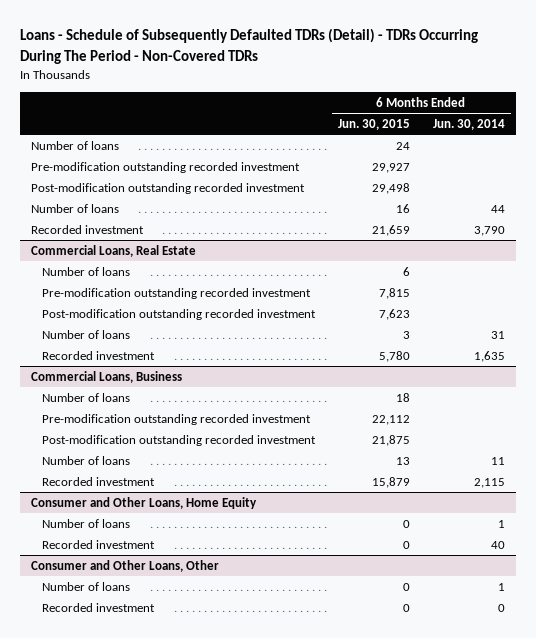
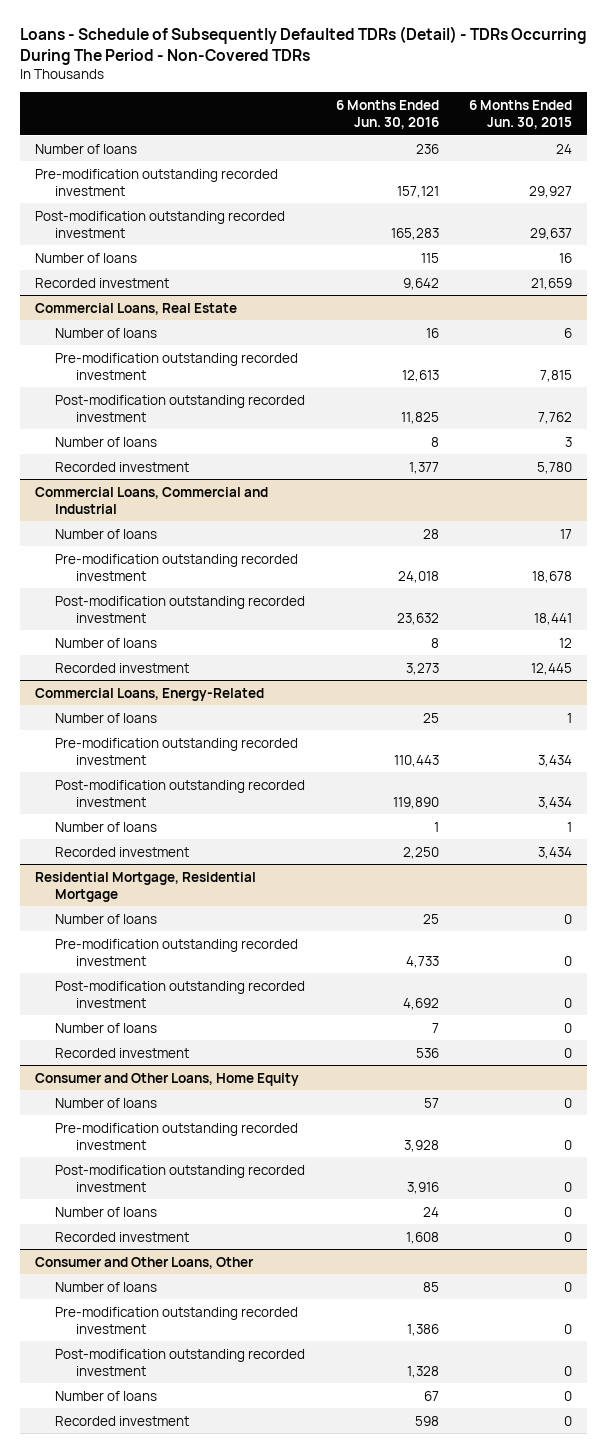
[432,119,505,131] Jun. 30, 2014 -> none
none -> [335,100,439,130] 6 Months Ended Jun. 30, 2016
[372,182,411,194] 29,498 -> [529,227,572,240] 29,637
[379,308,411,320] 7,623 -> [537,411,572,424] 7,762
[31,370,183,383] Commercial Loans, Business -> none
none -> [34,486,268,514] Commercial Loans, Commercial and Industrial
[396,392,411,402] 18 -> [559,528,572,539] 17
[372,414,411,425] 22,112 -> [531,570,572,583] 18,678
[372,434,411,446] 21,875 -> [533,612,572,625] 18,441
[396,456,411,465] 13 -> [558,637,572,648] 12
[372,476,411,488] 15,879 -> [530,662,572,675] 12,445
none -> [34,687,264,701] Commercial Loans, Energy-Related
none -> [55,712,158,723] Number of loans
none -> [55,737,299,765] Pre-modification outstanding recorded investment
none -> [55,779,306,807] Post-modification outstanding recorded investment
none -> [55,821,158,832] Number of loans
none -> [55,846,190,857] Recorded investment
none -> [34,871,256,902] Residential Mortgage, Residential Mortgage
none -> [55,913,158,924] Number of loans
none -> [55,938,299,966] Pre-modification outstanding recorded investment
none -> [55,980,306,1008] Post-modification outstanding recorded investment
none -> [55,1022,158,1033] Number of loans
none -> [55,1047,190,1058] Recorded investment
none -> [55,1122,299,1150] Pre-modification outstanding recorded investment
none -> [55,1164,306,1192] Post-modification outstanding recorded investment
none -> [55,1206,158,1217] Number of loans
none -> [55,1306,299,1334] Pre-modification outstanding recorded investment
none -> [55,1348,306,1376] Post-modification outstanding recorded investment
none -> [55,1390,158,1401] Number of loans

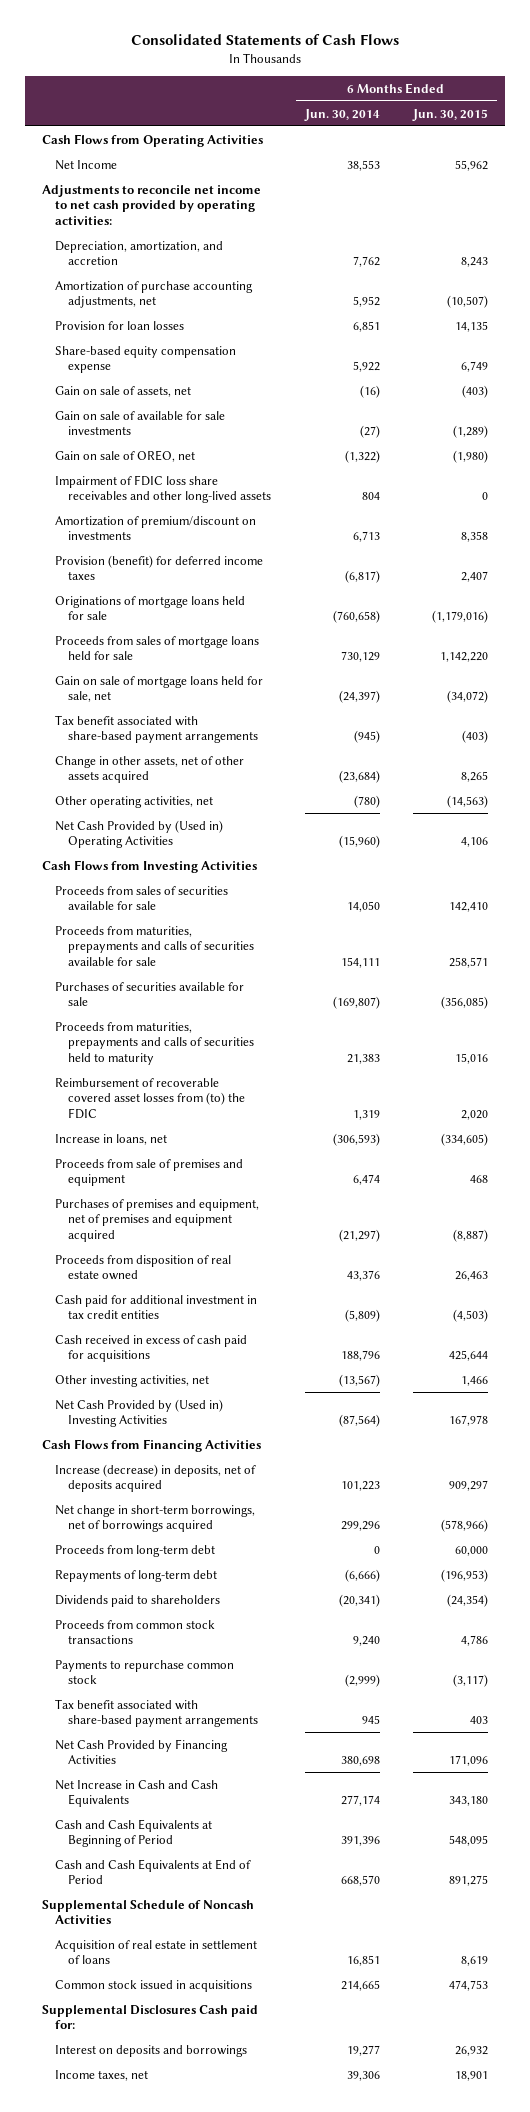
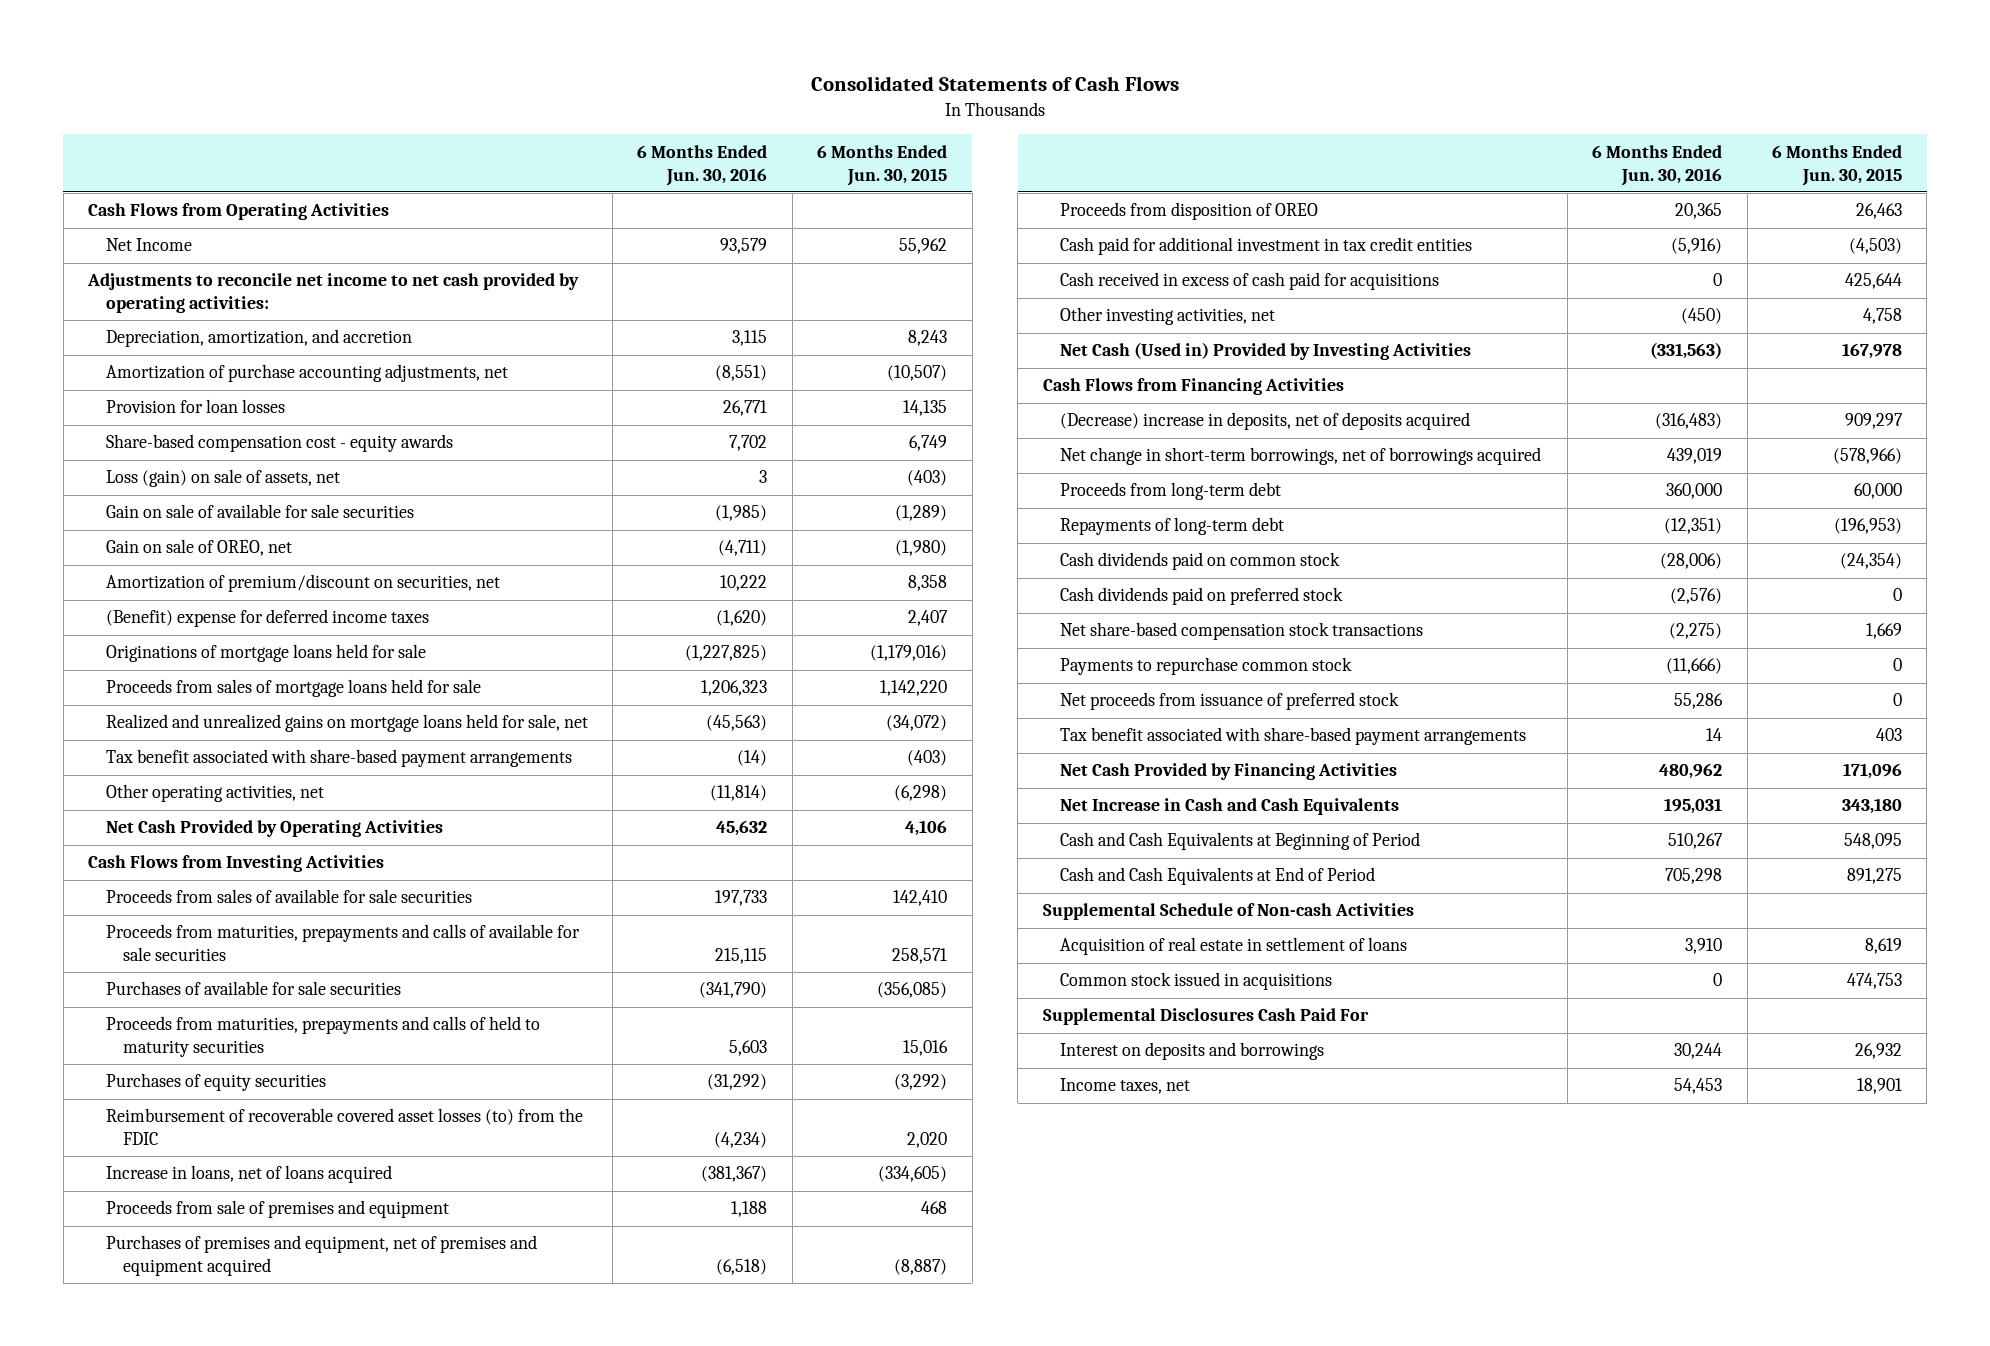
[303,108,380,121] Jun. 30, 2014 -> none
none -> [637,144,768,186] 6 Months Ended Jun. 30, 2016
[54,345,236,374] Share-based equity compensation expense -> [105,434,453,453] Share-based compensation cost - equity awards
[54,385,191,397] Gain on sale of assets, net -> [105,469,340,488] Loss (gain) on sale of assets, net
[54,410,225,436] Gain on sale of available for sale investments -> [105,504,414,519] Gain on sale of available for sale securities
[54,474,272,504] Impairment of FDIC loss share receivables and other long-lived assets -> none
[54,515,256,541] Amortization of premium/discount on investments -> [105,574,500,593] Amortization of premium/discount on securities, net
[54,554,263,581] Provision (benefit) for deferred income taxes -> [105,609,429,628] (Benefit) expense for deferred income taxes
[54,675,263,703] Gain on sale of mortgage loans held for sale, net -> [105,714,588,733] Realized and unrealized gains on mortgage loans held for sale, net
[54,755,244,784] Change in other assets, net of other assets acquired -> none
[447,794,489,808] (14,563) -> [894,785,948,802] (6,298)
[54,819,223,849] Net Cash Provided by (Used in) Operating Activities -> [105,820,443,838] Net Cash Provided by Operating Activities
[54,885,228,911] Proceeds from sales of securities available for sale -> [105,889,472,904] Proceeds from sales of available for sale securities
[54,925,255,966] Proceeds from maturities, prepayments and calls of securities available for sale -> [105,924,580,962] Proceeds from maturities, prepayments and calls of available for sale securities
[54,981,244,1007] Purchases of securities available for sale -> [105,981,401,996] Purchases of available for sale securities
[54,1021,255,1065] Proceeds from maturities, prepayments and calls of securities held to maturity -> [105,1016,540,1058] Proceeds from maturities, prepayments and calls of held to maturity securities
none -> [105,1073,326,1092] Purchases of equity securities
[54,1077,246,1119] Reimbursement of recoverable covered asset losses from (to) the FDIC -> [105,1108,583,1146] Reimbursement of recoverable covered asset losses (to) from the FDIC
[54,1133,167,1145] Increase in loans, net -> [105,1165,392,1184] Increase in loans, net of loans acquired
[54,1254,231,1281] Proceeds from disposition of real estate owned -> [1060,202,1319,221] Proceeds from disposition of OREO
[461,1375,489,1386] 1,466 -> [1863,308,1903,325] 4,758
[54,1398,223,1428] Net Cash Provided by (Used in) Investing Activities -> [1060,342,1472,361] Net Cash (Used in) Provided by Investing Activities
[54,1463,256,1493] Increase (decrease) in deposits, net of deposits acquired -> [1060,412,1471,431] (Decrease) increase in deposits, net of deposits acquired
[54,1594,220,1607] Dividends paid to shareholders -> [1060,552,1341,571] Cash dividends paid on common stock
none -> [1060,587,1344,606] Cash dividends paid on preferred stock
[54,1619,215,1645] Proceeds from common stock transactions -> [1060,622,1424,641] Net share-based compensation stock transactions
[461,1635,489,1647] 4,786 -> [1866,623,1903,640] 1,669
[453,1674,489,1688] (3,117) -> [1893,658,1903,672] 0
none -> [1060,692,1400,711] Net proceeds from issuance of preferred stock
[41,1899,254,1925] Supplemental Schedule of Noncash Activities -> [1042,903,1414,921] Supplemental Schedule of Non-cash Activities
[41,2004,258,2030] Supplemental Disclosures Cash paid for: -> [1042,1008,1369,1026] Supplemental Disclosures Cash Paid For

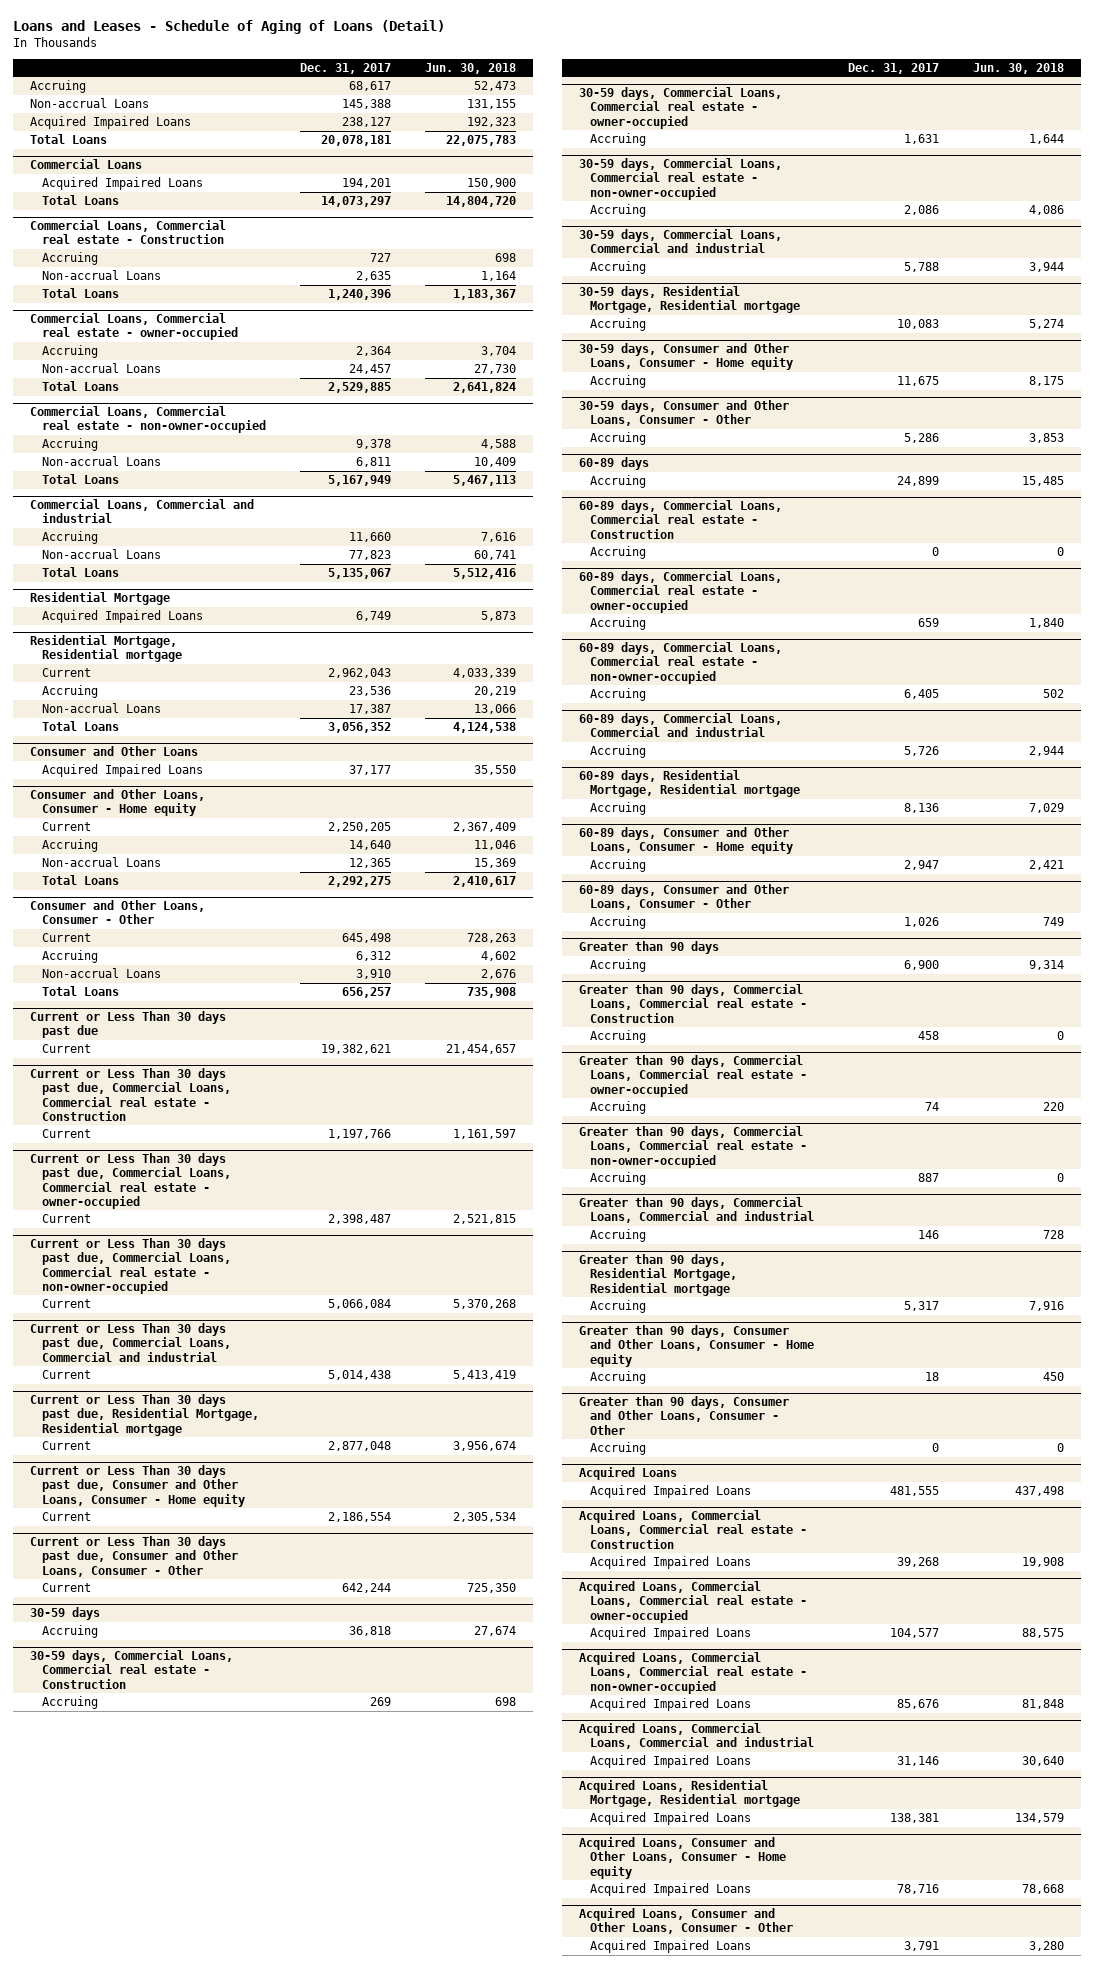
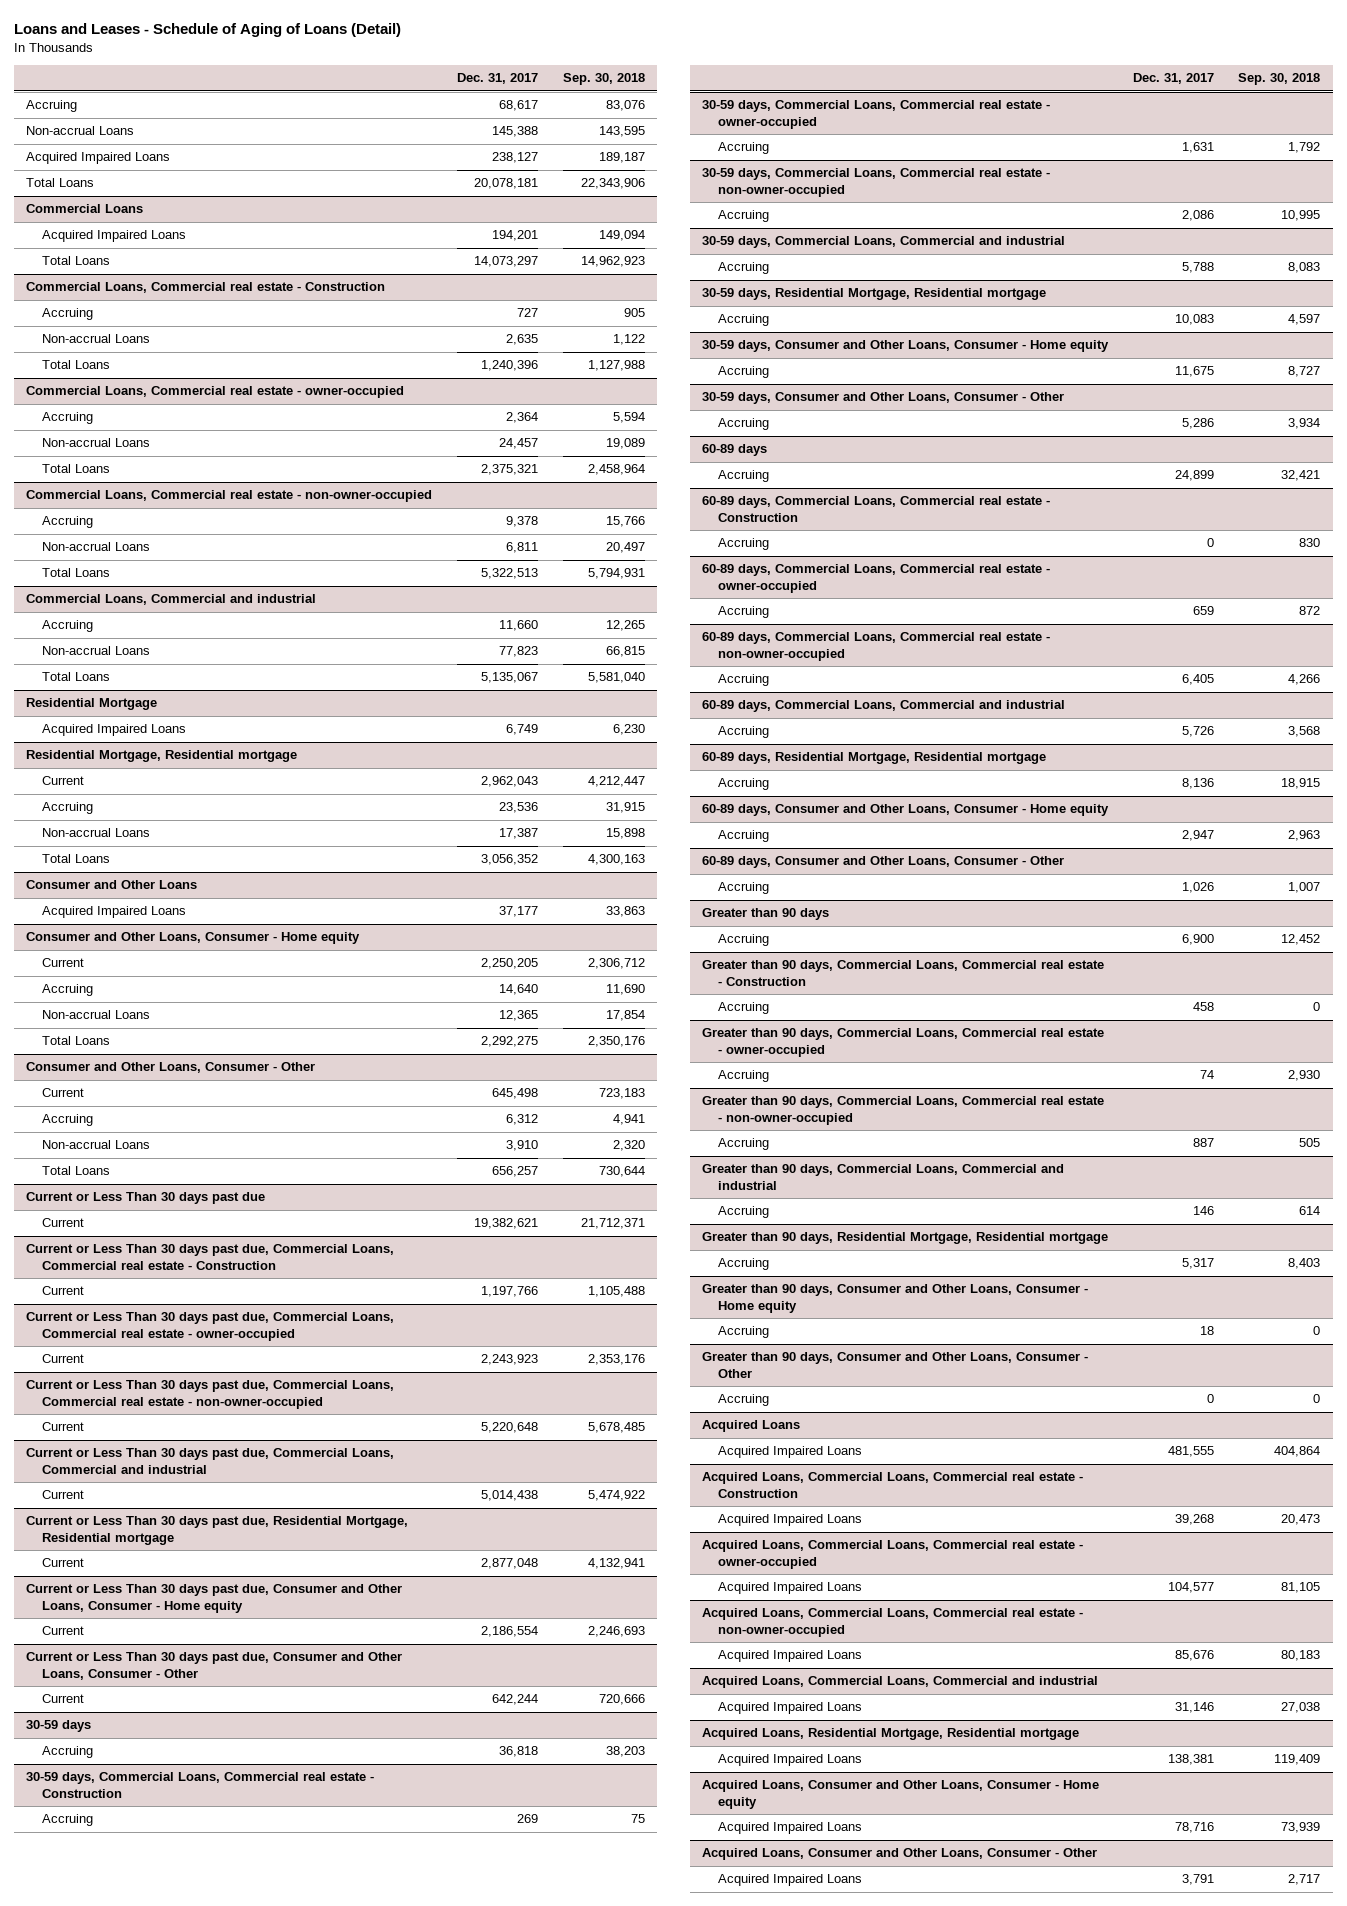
[424,62,516,74] Jun. 30, 2018 -> none
none -> [562,73,645,86] Sep. 30, 2018
[327,382,391,394] 2,529,885 -> [480,464,538,476] 2,375,321
[327,475,391,487] 5,167,949 -> [480,568,538,580] 5,322,513
[327,1214,391,1225] 2,398,487 -> [480,1354,538,1366] 2,243,923
[327,1299,391,1310] 5,066,084 -> [480,1422,538,1434] 5,220,648

